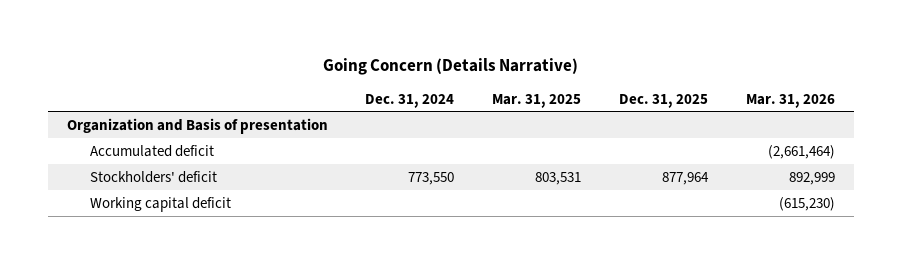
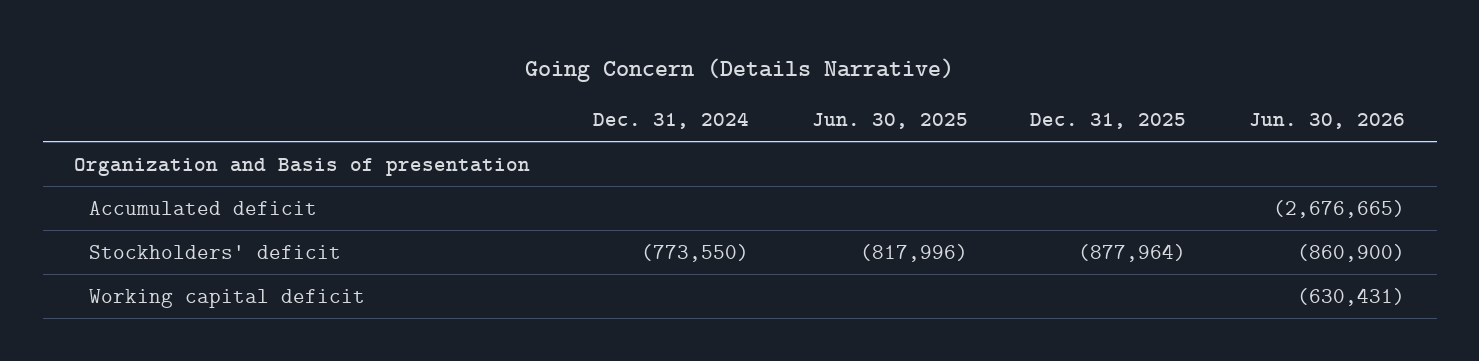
[492,93,582,108] Mar. 31, 2025 -> none
[745,93,835,108] Mar. 31, 2026 -> none
none -> [811,112,968,129] Jun. 30, 2025
none -> [1249,112,1406,129] Jun. 30, 2026
[408,171,455,185] 773,550 -> [640,243,749,262] (773,550)
[662,171,710,185] 877,964 -> [1078,243,1187,262] (877,964)

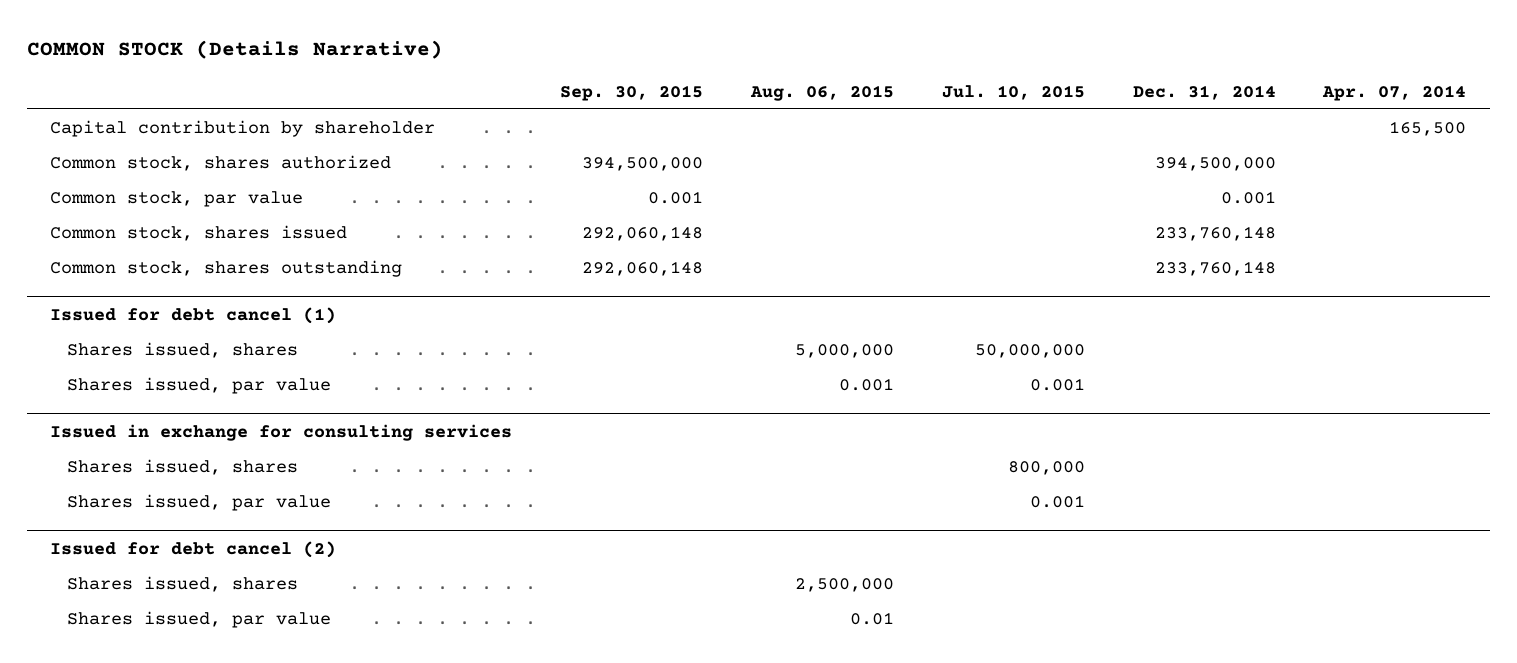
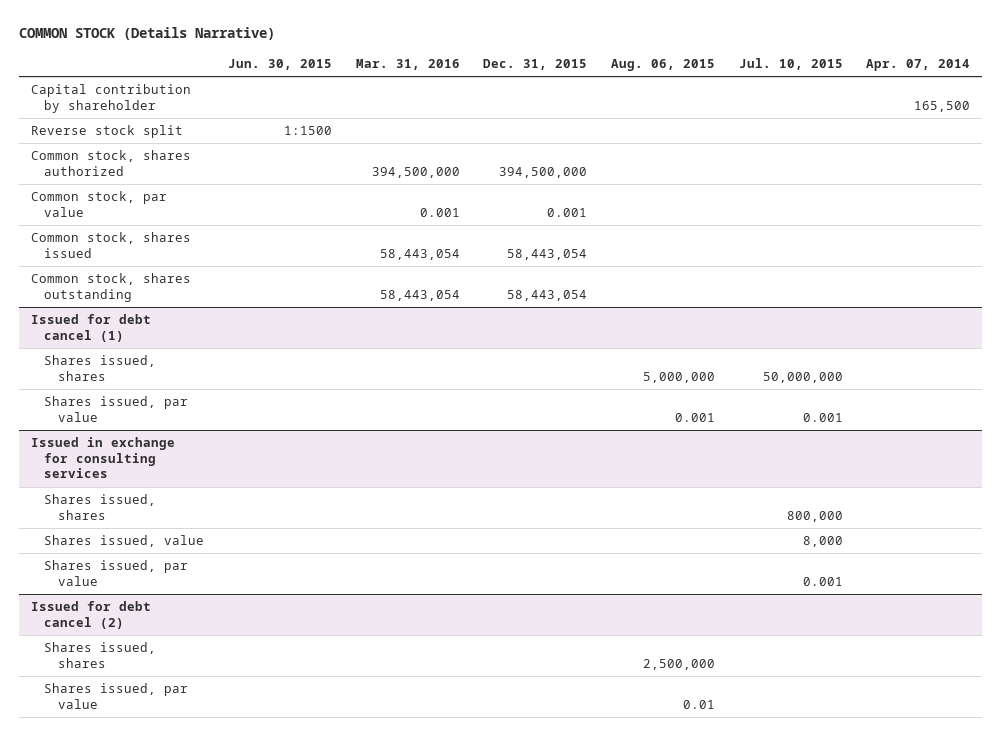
[560,84,704,101] Sep. 30, 2015 -> none
[1132,84,1276,100] Dec. 31, 2014 -> none
none -> [228,58,333,70] Jun. 30, 2015
none -> [355,58,460,70] Mar. 31, 2016
none -> [483,58,588,70] Dec. 31, 2015
none -> [31,125,184,139] Reverse stock split
none -> [44,535,205,548] Shares issued, value

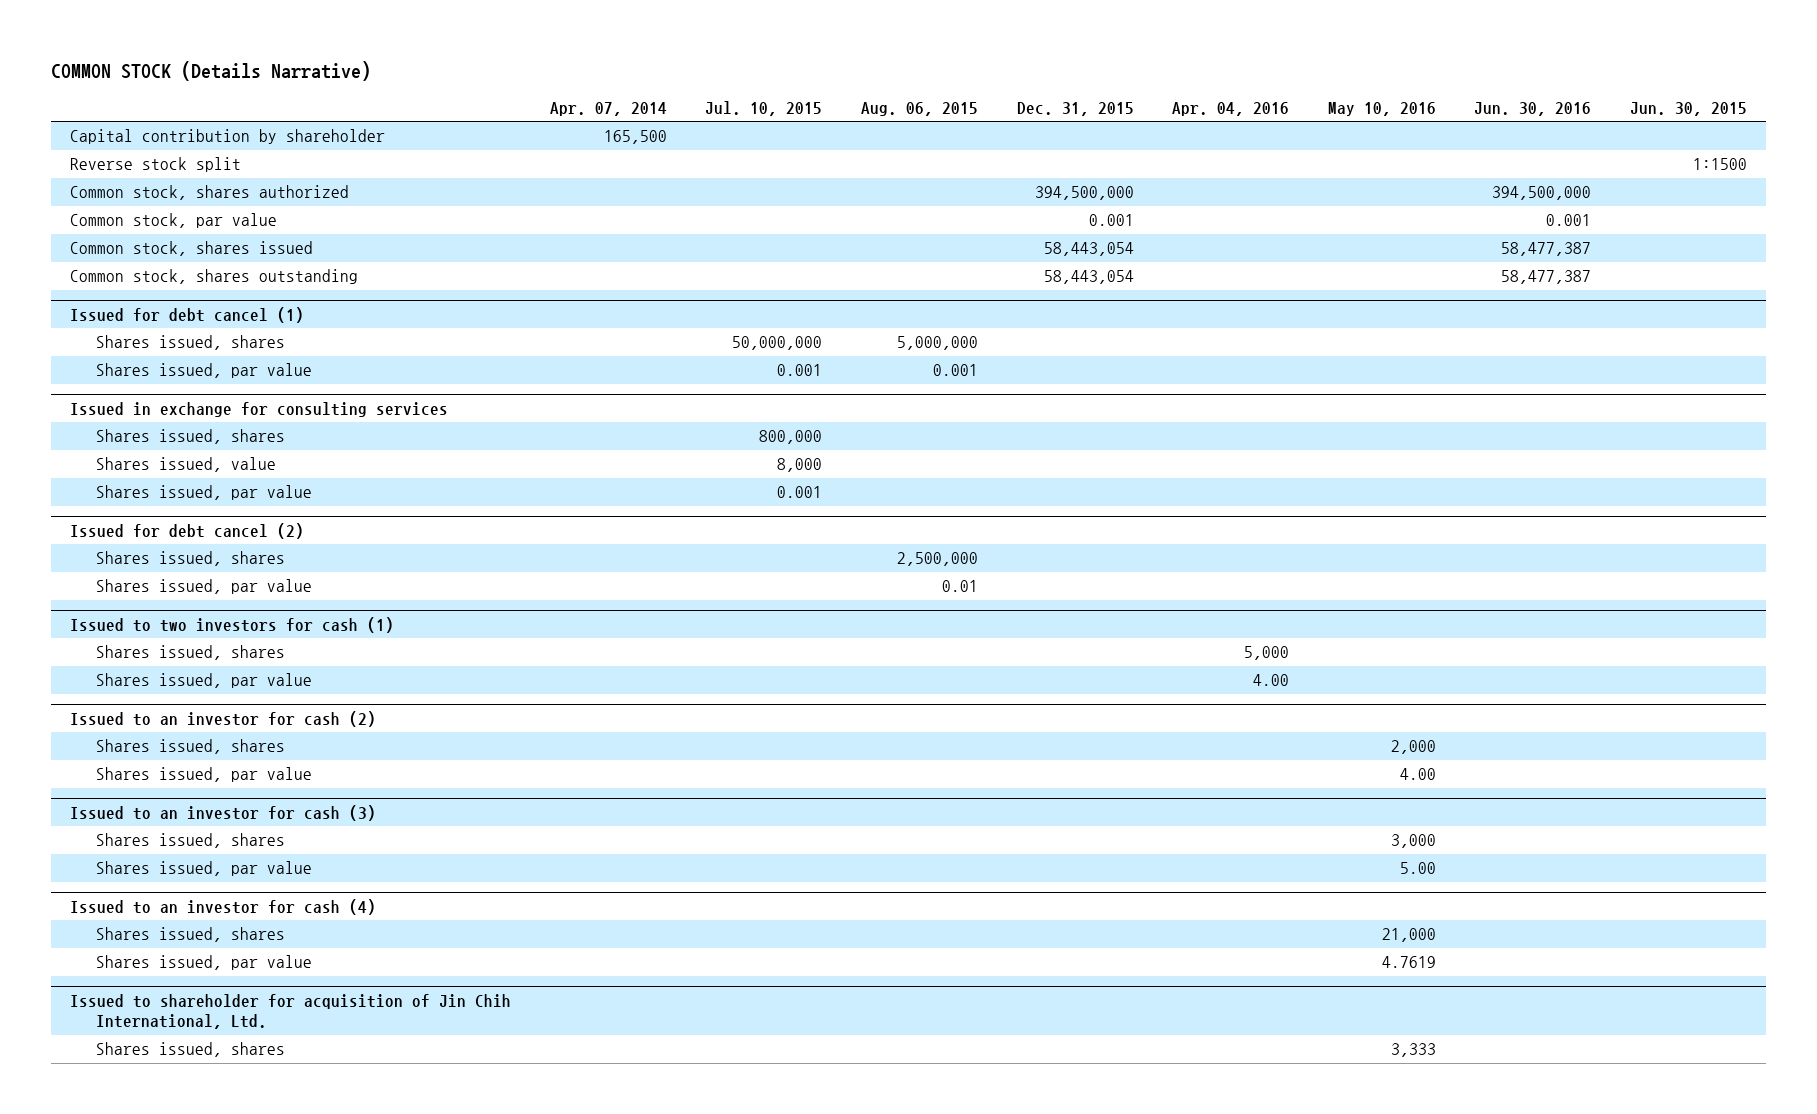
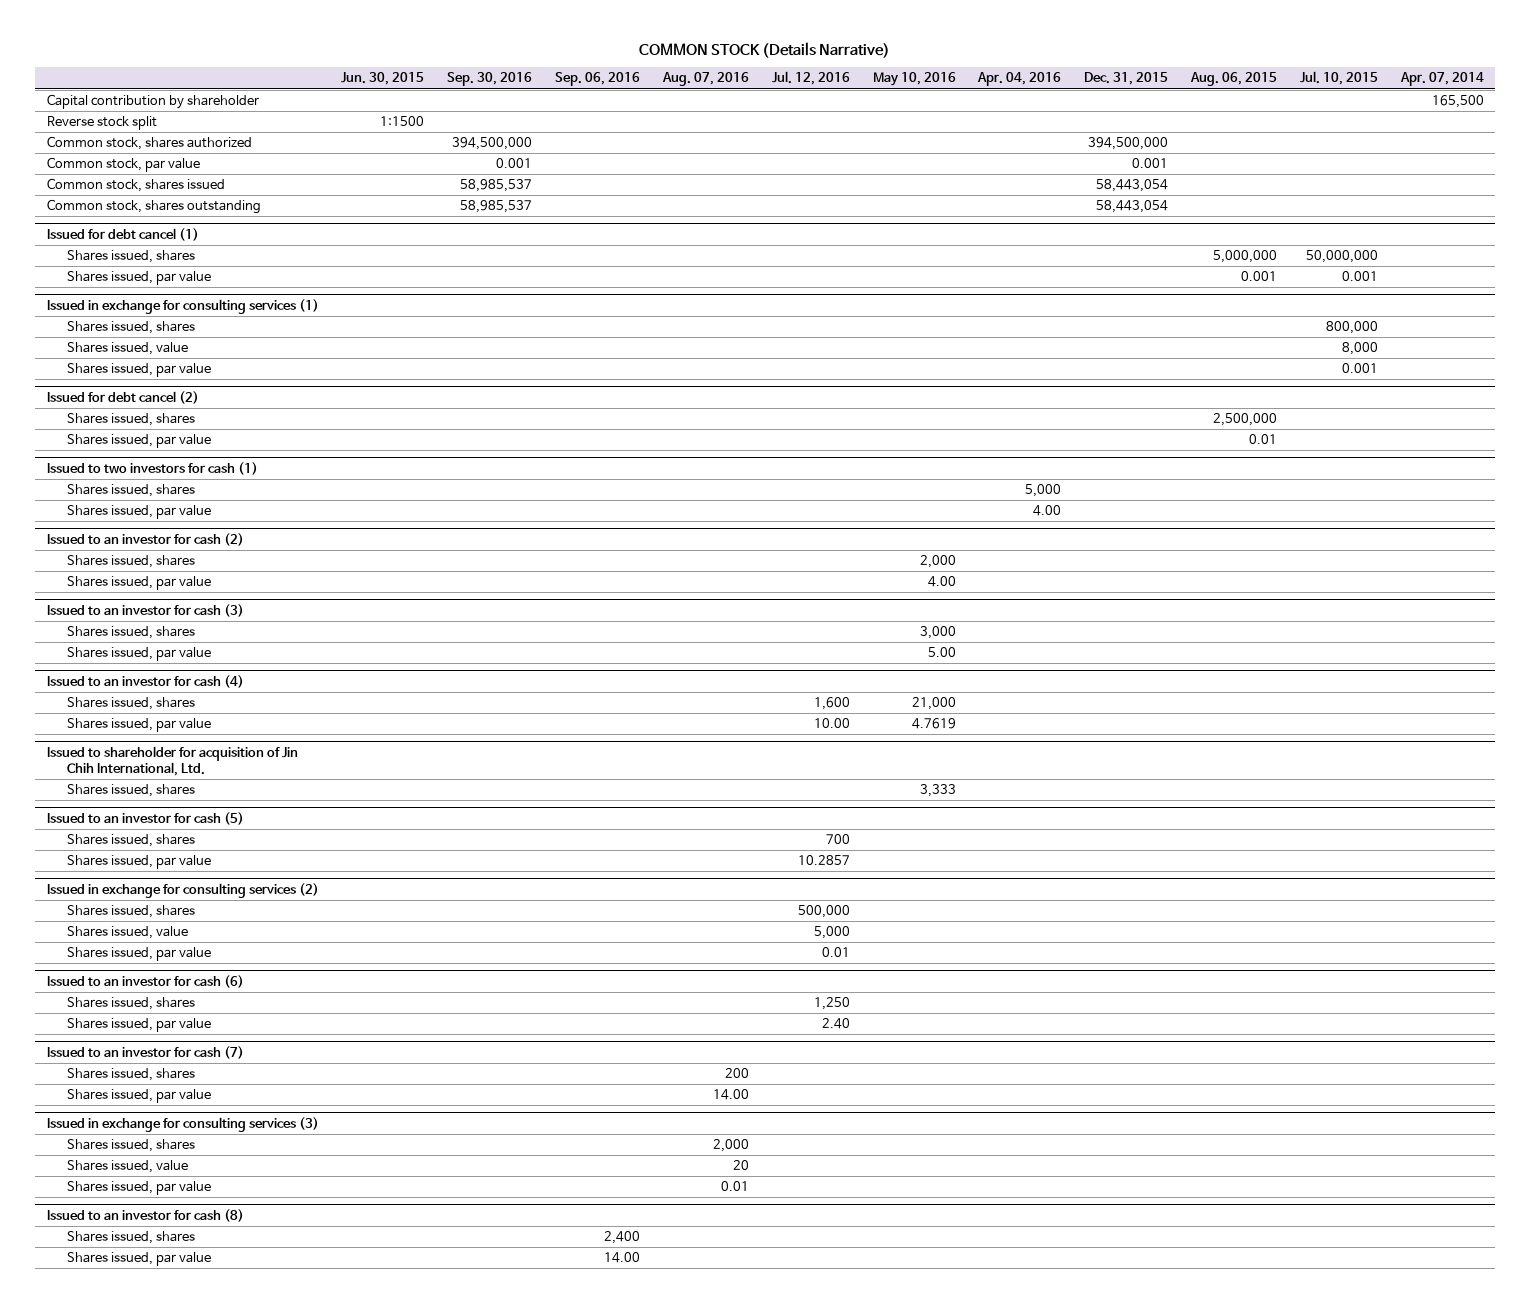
[1474,101,1592,116] Jun. 30, 2016 -> none
none -> [447,72,533,87] Sep. 30, 2016
none -> [555,72,641,87] Sep. 06, 2016
none -> [661,72,749,87] Aug. 07, 2016
none -> [771,71,850,86] Jul. 12, 2016
[70,401,449,417] Issued in exchange for consulting services -> [46,299,319,315] Issued in exchange for consulting services (1)
none -> [46,812,244,826] Issued to an investor for cash (5)
none -> [66,834,195,848] Shares issued, shares
none -> [66,855,211,870] Shares issued, par value
none -> [46,883,319,899] Issued in exchange for consulting services (2)
none -> [66,905,195,919] Shares issued, shares
none -> [66,926,188,940] Shares issued, value
none -> [66,947,211,962] Shares issued, par value
none -> [46,975,244,989] Issued to an investor for cash (6)
none -> [66,997,195,1011] Shares issued, shares
none -> [66,1018,211,1033] Shares issued, par value
none -> [46,1046,244,1060] Issued to an investor for cash (7)
none -> [66,1068,195,1082] Shares issued, shares
none -> [66,1089,211,1104] Shares issued, par value
none -> [46,1117,319,1133] Issued in exchange for consulting services (3)
none -> [66,1139,195,1153] Shares issued, shares
none -> [66,1160,188,1174] Shares issued, value
none -> [66,1181,211,1196] Shares issued, par value
none -> [46,1209,244,1223] Issued to an investor for cash (8)
none -> [66,1231,195,1245] Shares issued, shares
none -> [66,1252,211,1267] Shares issued, par value

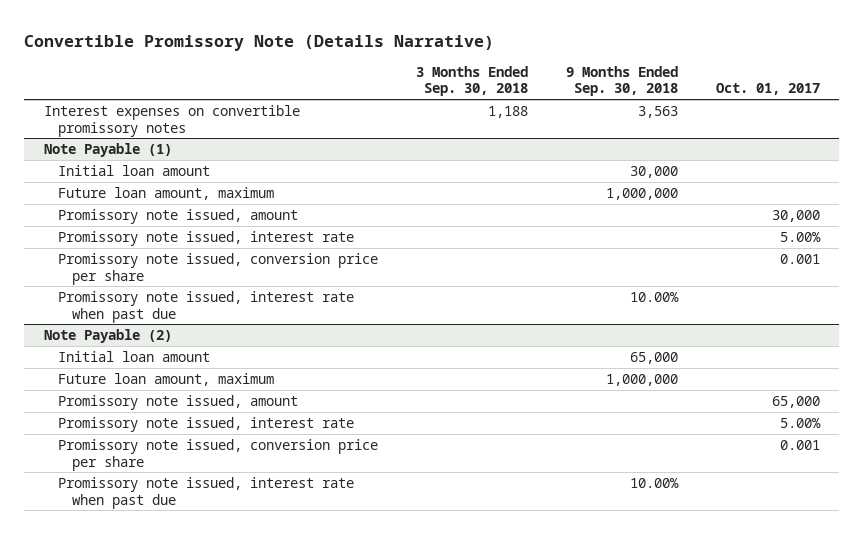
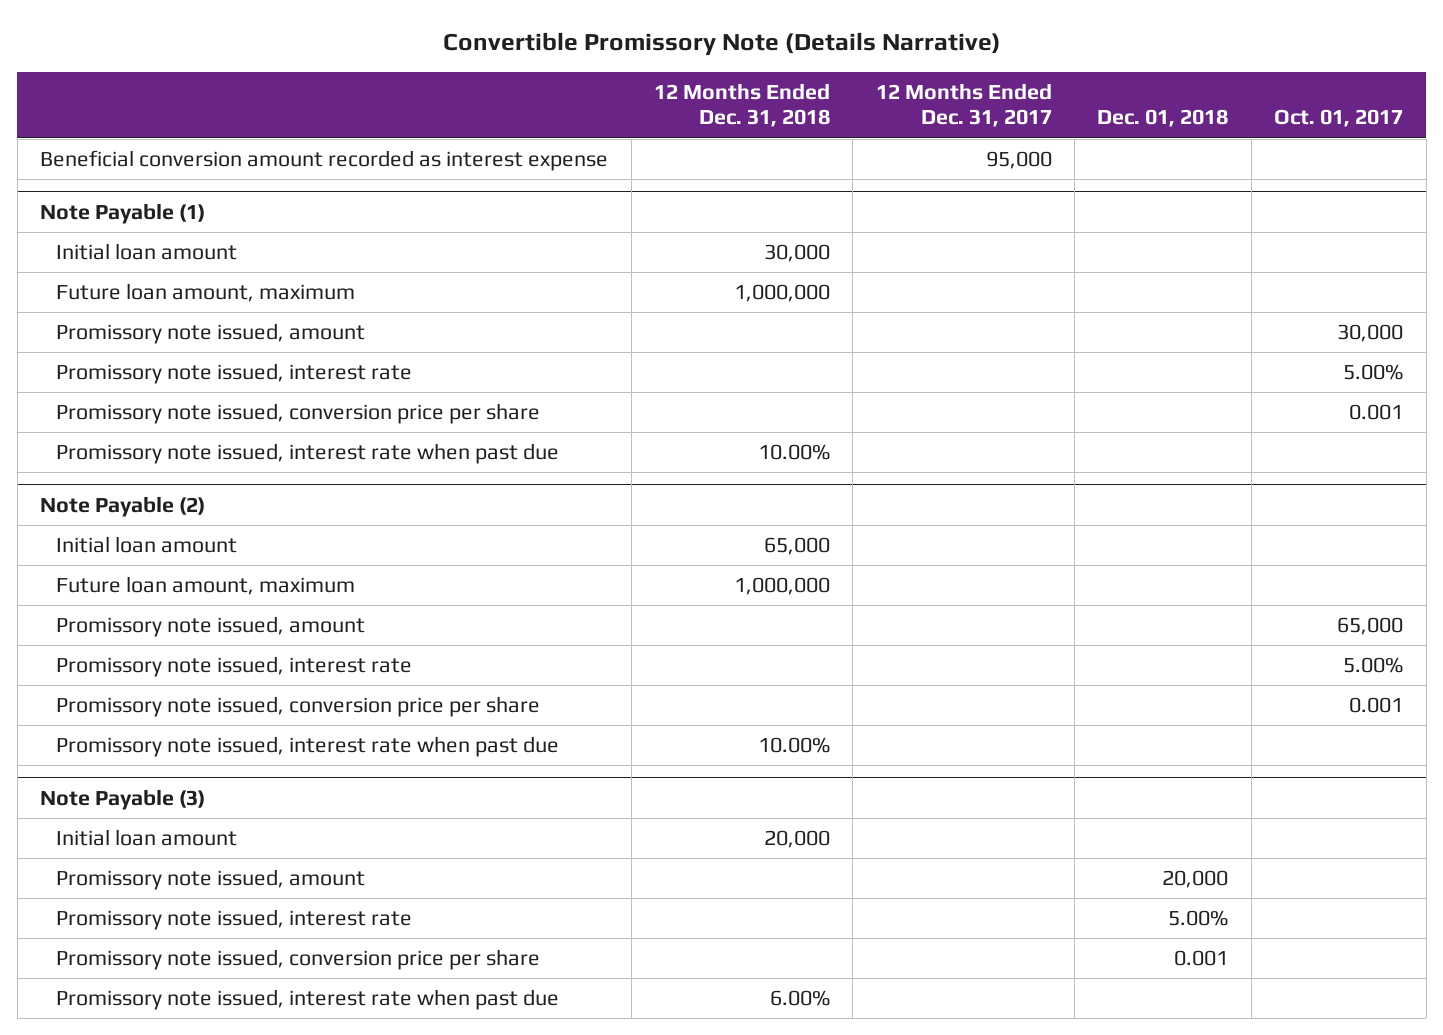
[415,65,528,97] 3 Months Ended Sep. 30, 2018 -> none
[565,65,678,97] 9 Months Ended Sep. 30, 2018 -> none
none -> [653,82,830,128] 12 Months Ended Dec. 31, 2018
none -> [875,82,1052,128] 12 Months Ended Dec. 31, 2017
none -> [1097,109,1229,128] Dec. 01, 2018
[43,104,300,137] Interest expenses on convertible promissory notes -> [40,150,609,172] Beneficial conversion amount recorded as interest expense
none -> [40,788,206,810] Note Payable (3)
none -> [56,829,238,847] Initial loan amount
none -> [56,869,366,891] Promissory note issued, amount
none -> [56,909,413,931] Promissory note issued, interest rate
none -> [56,949,541,971] Promissory note issued, conversion price per share
none -> [56,989,560,1011] Promissory note issued, interest rate when past due

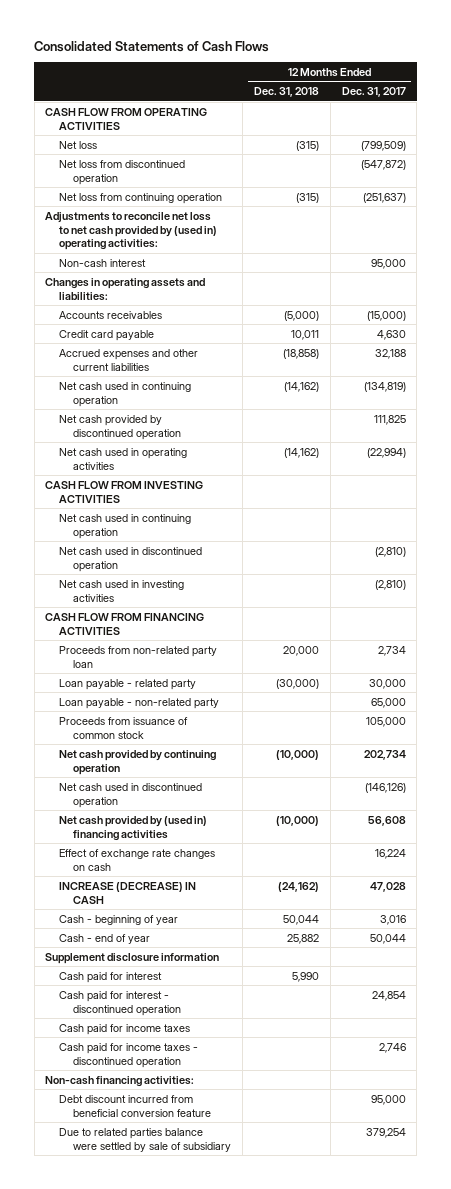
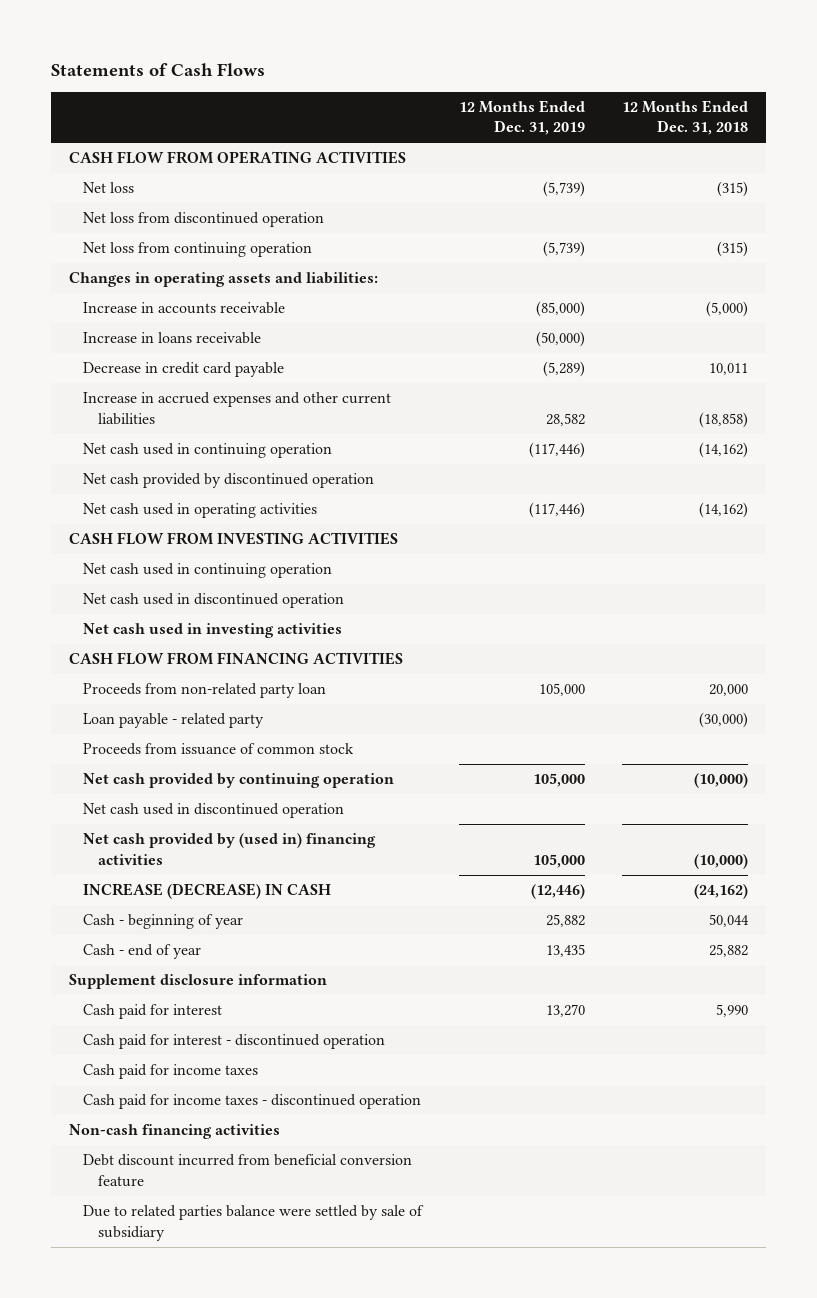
[34,41,270,53] Consolidated Statements of Cash Flows -> [50,62,265,76] Statements of Cash Flows
[341,87,406,98] Dec. 31, 2017 -> none
none -> [459,100,586,136] 12 Months Ended Dec. 31, 2019
[45,211,218,251] Adjustments to reconcile net loss to net cash provided by (used in) operating activities: -> none
[59,258,147,267] Non-cash interest -> none
[59,310,163,319] Accounts receivables -> [83,302,286,315] Increase in accounts receivable
none -> [83,332,262,345] Increase in loans receivable
[59,329,155,341] Credit card payable -> [83,362,285,378] Decrease in credit card payable
[59,348,199,371] Accrued expenses and other current liabilities -> [83,392,392,425] Increase in accrued expenses and other current liabilities
[59,697,220,709] Loan payable - non-related party -> none
[59,848,216,871] Effect of exchange rate changes on cash -> none
[45,1075,195,1087] Non-cash financing activities: -> [69,1124,281,1140] Non-cash financing activities

